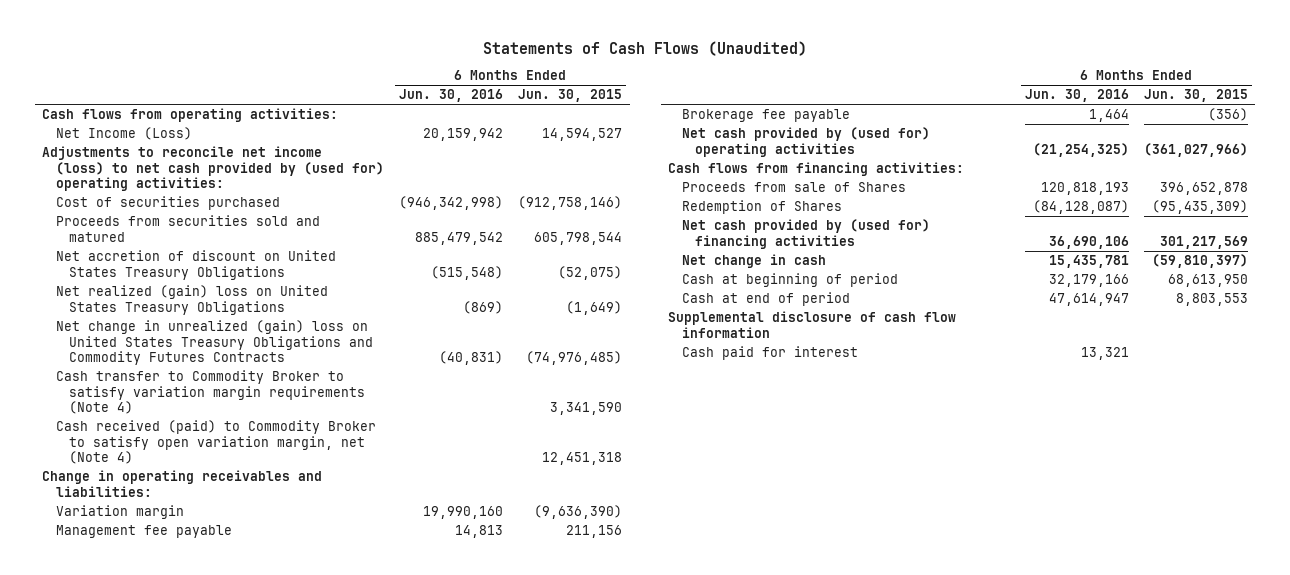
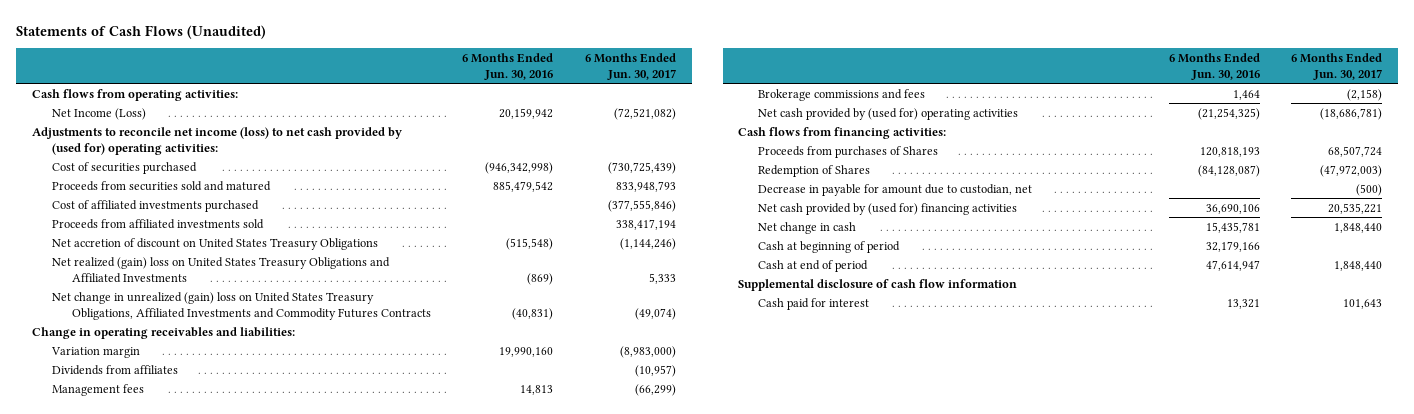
[517,89,622,103] Jun. 30, 2015 -> none
none -> [584,52,676,80] 6 Months Ended Jun. 30, 2017
none -> [51,199,259,212] Cost of affiliated investments purchased
none -> [51,218,264,229] Proceeds from affiliated investments sold
[55,369,365,415] Cash transfer to Commodity Broker to satisfy variation margin requirements (Note 4) -> none
[55,419,376,465] Cash received (paid) to Commodity Broker to satisfy open variation margin, net (Note 4) -> none
[55,284,328,315] Net realized (gain) loss on United States Treasury Obligations -> [51,256,390,283] Net realized (gain) loss on United States Treasury Obligations and Affiliated Investments
[55,319,373,366] Net change in unrealized (gain) loss on United States Treasury Obligations and Commodity Futures Contracts -> [51,291,431,320] Net change in unrealized (gain) loss on United States Treasury Obligations, Affiliated Investments and Commodity Futures Contracts
none -> [51,364,178,375] Dividends from affiliates
[55,524,232,538] Management fee payable -> [51,383,144,396] Management fees
[681,108,850,122] Brokerage fee payable -> [758,88,926,101] Brokerage commissions and fees
[681,181,906,192] Proceeds from sale of Shares -> [758,145,939,158] Proceeds from purchases of Shares
none -> [758,183,1033,196] Decrease in payable for amount due to custodian, net

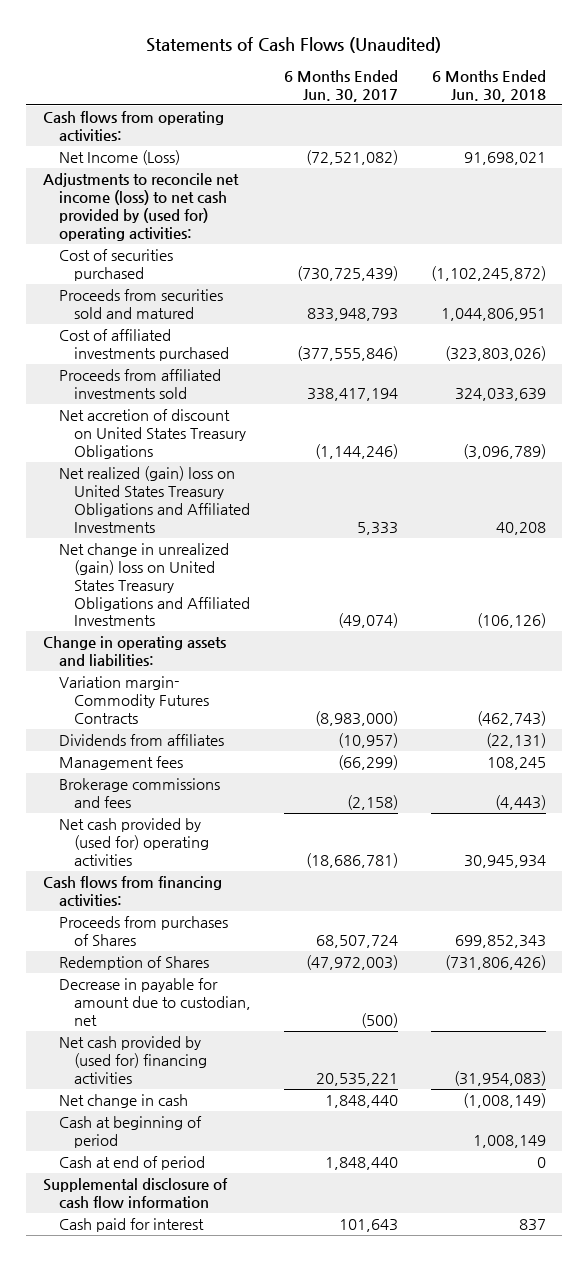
[462,52,554,80] 6 Months Ended Jun. 30, 2016 -> none
none -> [431,70,546,102] 6 Months Ended Jun. 30, 2018
[51,291,431,320] Net change in unrealized (gain) loss on United States Treasury Obligations, Affiliated Investments and Commodity Futures Contracts -> [58,543,251,627] Net change in unrealized (gain) loss on United States Treasury Obligations and Affiliated Investments
[32,326,296,339] Change in operating receivables and liabilities: -> [42,636,226,667] Change in operating assets and liabilities:
[50,346,140,358] Variation margin -> [58,676,210,724] Variation margin- Commodity Futures Contracts

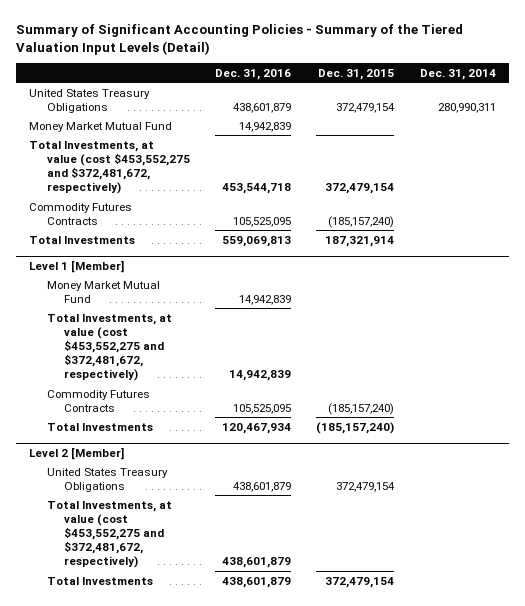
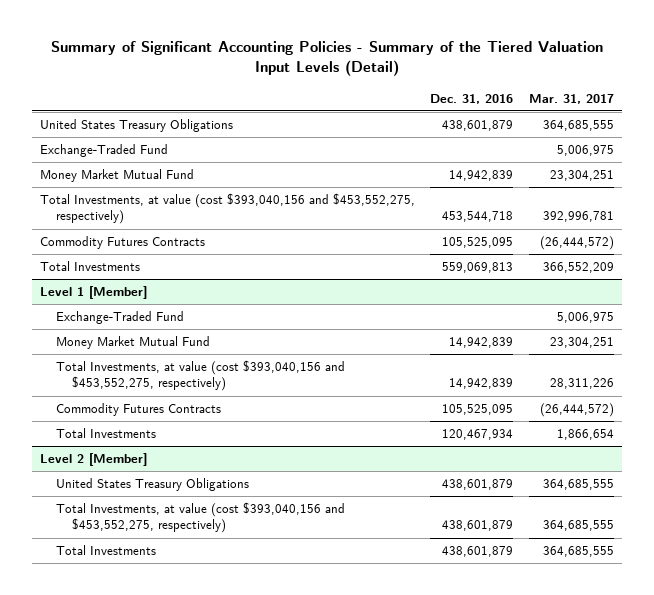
[318,68,395,80] Dec. 31, 2015 -> none
[419,68,496,80] Dec. 31, 2014 -> none
none -> [529,93,615,104] Mar. 31, 2017
none -> [39,144,168,158] Exchange-Traded Fund
[29,140,190,195] Total Investments, at value (cost $453,552,275 and $372,481,672, respectively) -> [39,193,415,225] Total Investments, at value (cost $393,040,156 and $453,552,275, respectively)
none -> [55,311,184,325] Exchange-Traded Fund
[46,313,172,382] Total Investments, at value (cost $453,552,275 and $372,481,672, respectively) -> [55,360,345,392] Total Investments, at value (cost $393,040,156 and $453,552,275, respectively)
[46,500,172,569] Total Investments, at value (cost $453,552,275 and $372,481,672, respectively) -> [55,502,345,534] Total Investments, at value (cost $393,040,156 and $453,552,275, respectively)

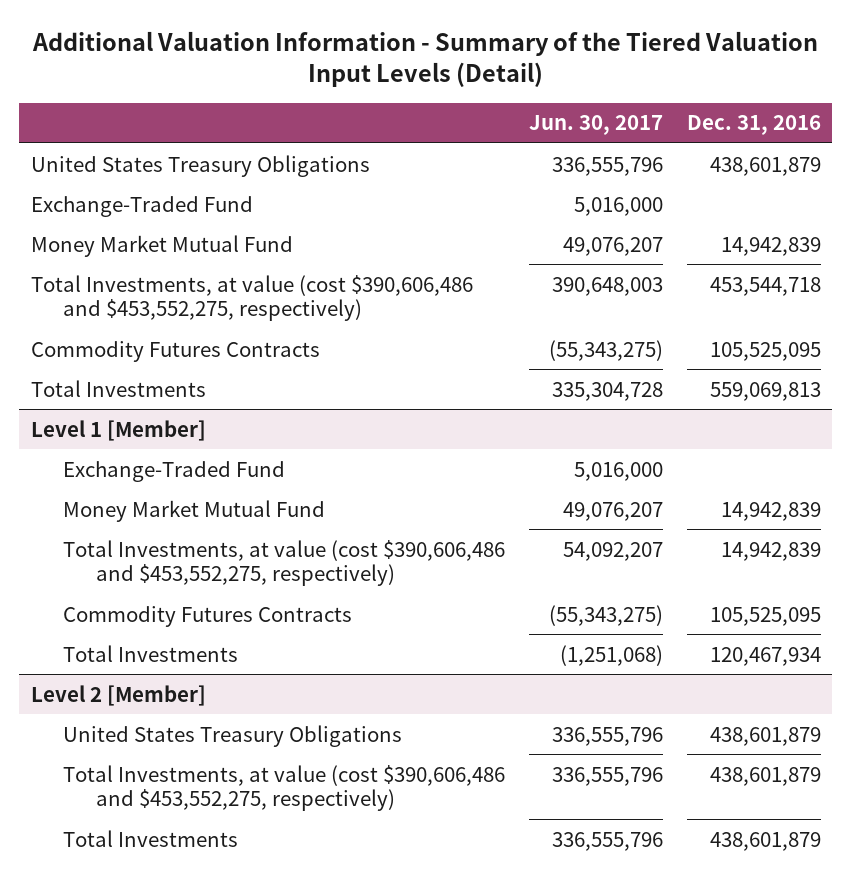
[50,41,603,77] Summary of Significant Accounting Policies - Summary of the Tiered Valuation Input Levels (Detail) -> [31,30,818,88] Additional Valuation Information - Summary of the Tiered Valuation Input Levels (Detail)
[529,93,615,104] Mar. 31, 2017 -> none
none -> [528,115,663,136] Jun. 30, 2017
[39,193,415,225] Total Investments, at value (cost $393,040,156 and $453,552,275, respectively) -> [31,274,474,322] Total Investments, at value (cost $390,606,486 and $453,552,275, respectively)
[55,360,345,392] Total Investments, at value (cost $393,040,156 and $453,552,275, respectively) -> [63,539,506,587] Total Investments, at value (cost $390,606,486 and $453,552,275, respectively)
[55,502,345,534] Total Investments, at value (cost $393,040,156 and $453,552,275, respectively) -> [63,764,506,812] Total Investments, at value (cost $390,606,486 and $453,552,275, respectively)

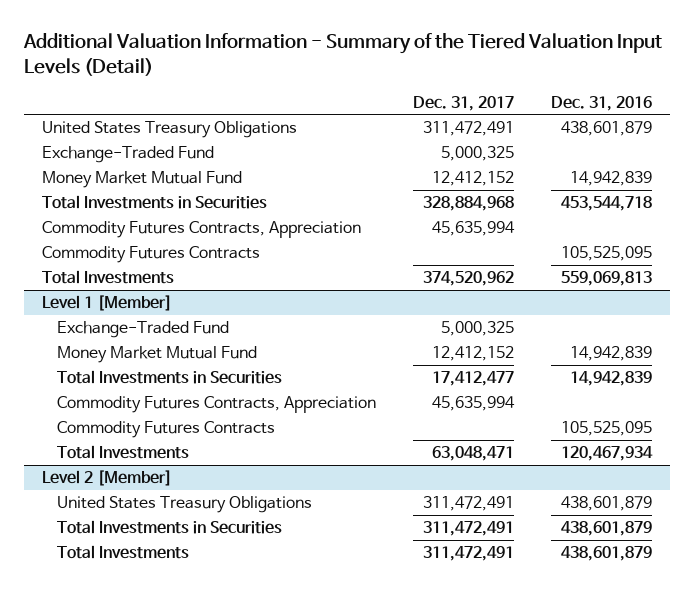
[528,115,663,136] Jun. 30, 2017 -> none
none -> [412,95,514,111] Dec. 31, 2017
[31,274,474,322] Total Investments, at value (cost $390,606,486 and $453,552,275, respectively) -> [41,195,267,210] Total Investments in Securities
none -> [41,221,361,239] Commodity Futures Contracts, Appreciation
[63,539,506,587] Total Investments, at value (cost $390,606,486 and $453,552,275, respectively) -> [57,370,283,385] Total Investments in Securities
none -> [57,396,377,414] Commodity Futures Contracts, Appreciation
[63,764,506,812] Total Investments, at value (cost $390,606,486 and $453,552,275, respectively) -> [57,520,283,535] Total Investments in Securities

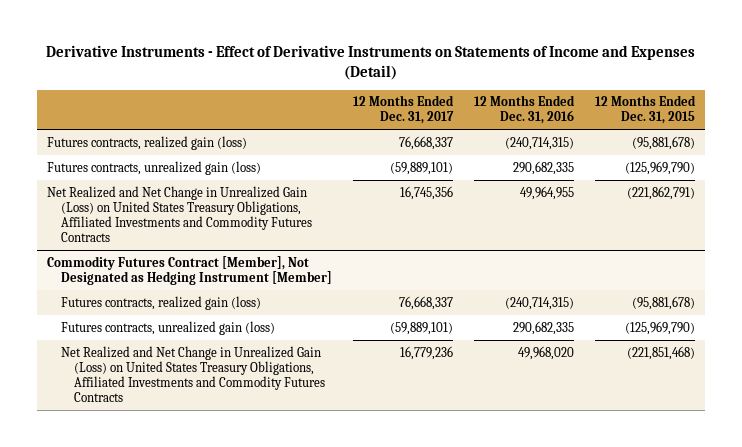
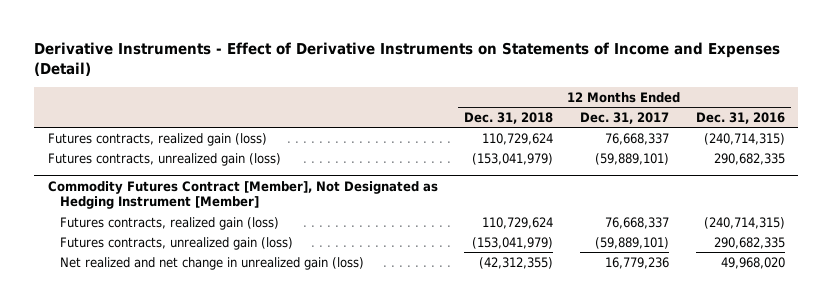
[594,95,696,125] 12 Months Ended Dec. 31, 2015 -> none
none -> [464,112,554,125] Dec. 31, 2018
[47,185,312,242] Net Realized and Net Change in Unrealized Gain (Loss) on United States Treasury Obligations, Affiliated Investments and Commodity Futures Contracts -> none
[60,345,326,402] Net Realized and Net Change in Unrealized Gain (Loss) on United States Treasury Obligations, Affiliated Investments and Commodity Futures Contracts -> [59,256,364,270] Net realized and net change in unrealized gain (loss)

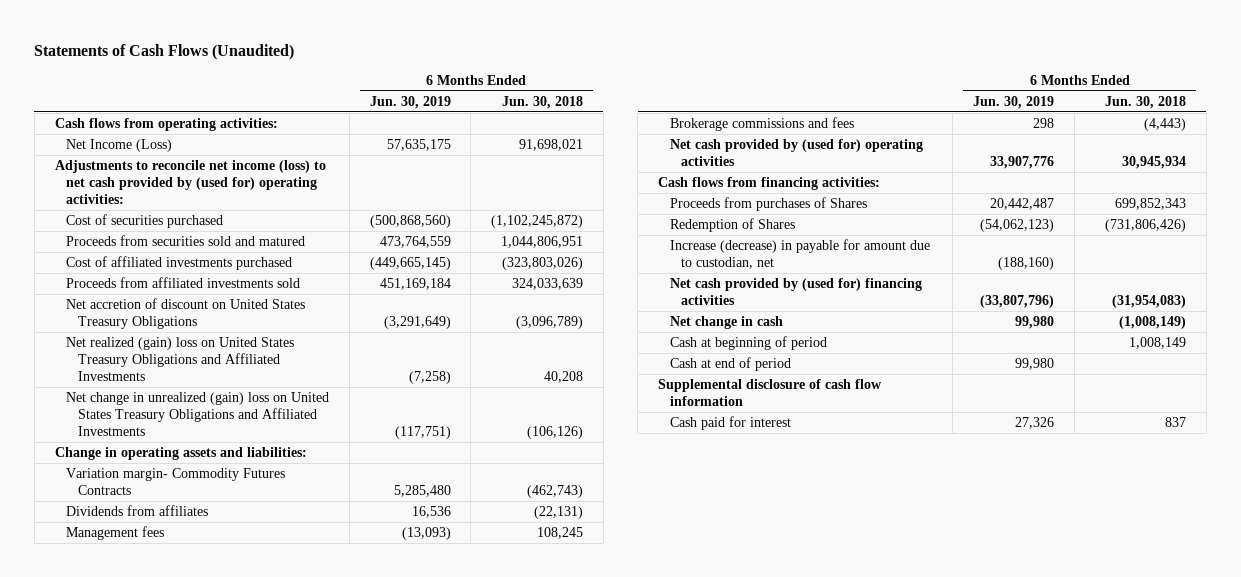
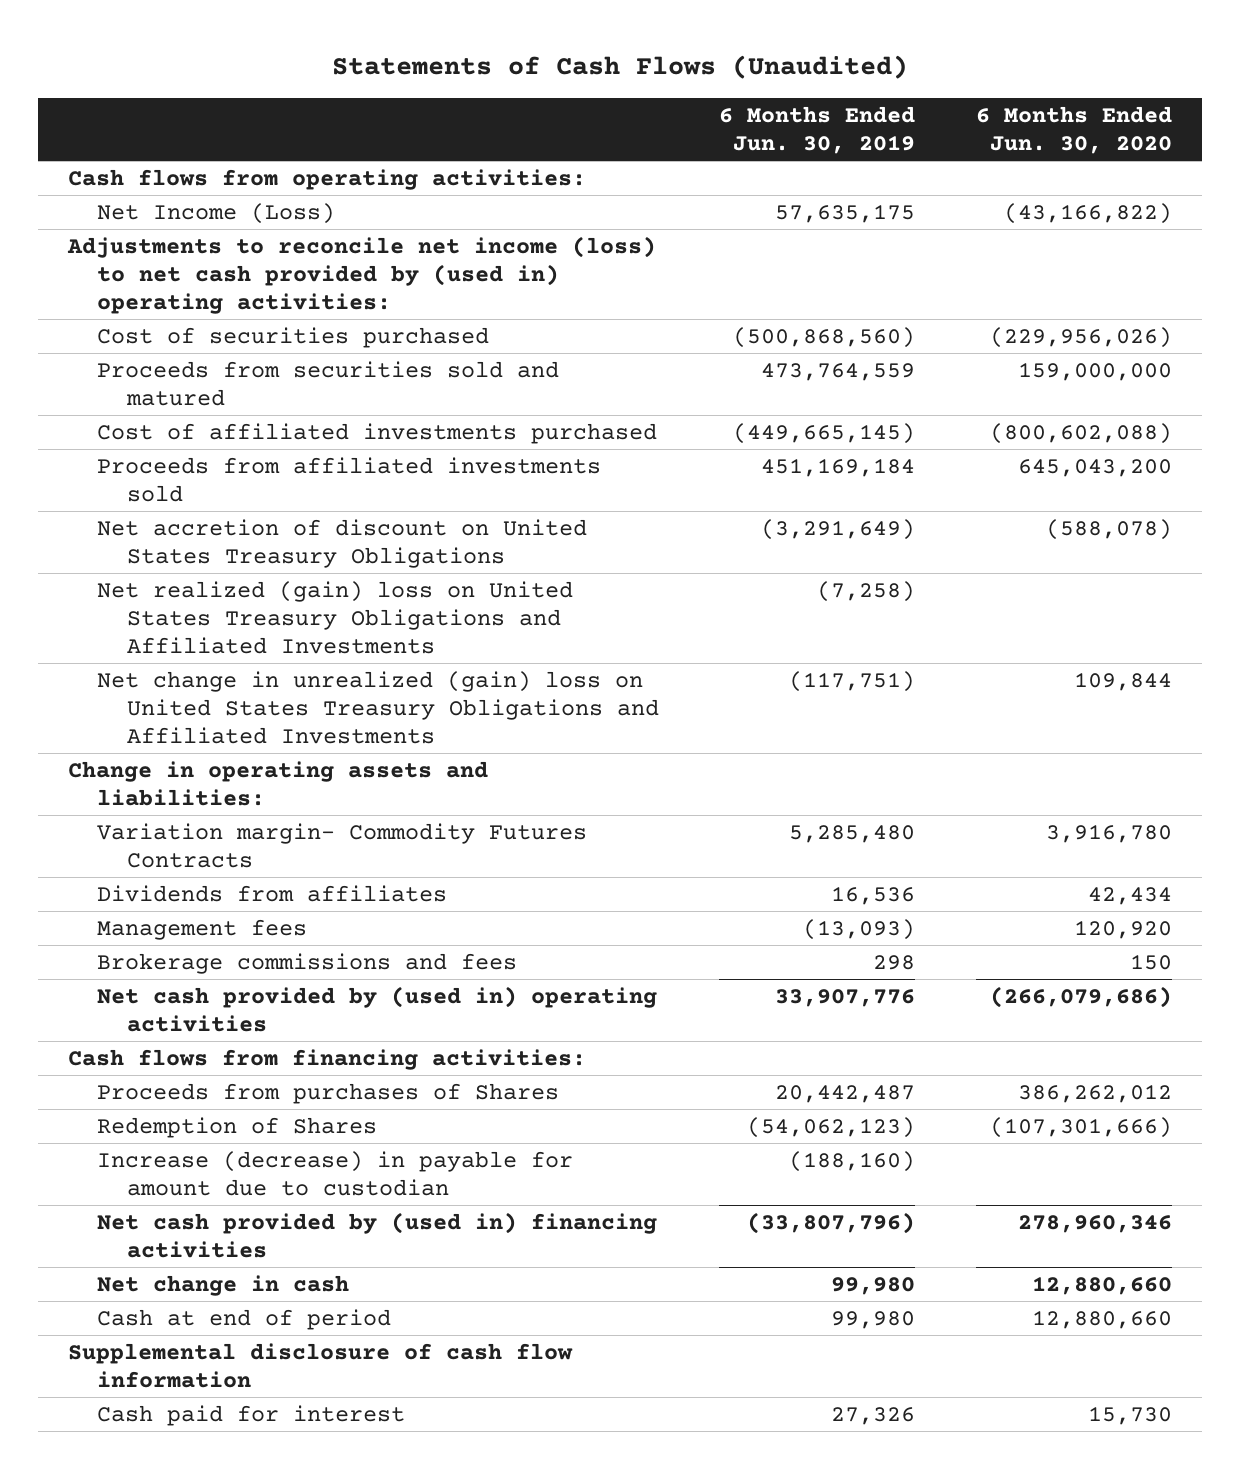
[501,95,583,109] Jun. 30, 2018 -> none
none -> [975,105,1172,155] 6 Months Ended Jun. 30, 2020
[54,159,326,205] Adjustments to reconcile net income (loss) to net cash provided by (used for) operating activities: -> [67,235,657,315] Adjustments to reconcile net income (loss) to net cash provided by (used in) operating activities:
[669,138,923,167] Net cash provided by (used for) operating activities -> [97,985,658,1032] Net cash provided by (used in) operating activities
[669,238,930,270] Increase (decrease) in payable for amount due to custodian, net -> [97,1150,574,1196] Increase (decrease) in payable for amount due to custodian
[669,277,922,306] Net cash provided by (used for) financing activities -> [97,1211,658,1258] Net cash provided by (used in) financing activities
[669,335,827,350] Cash at beginning of period -> none

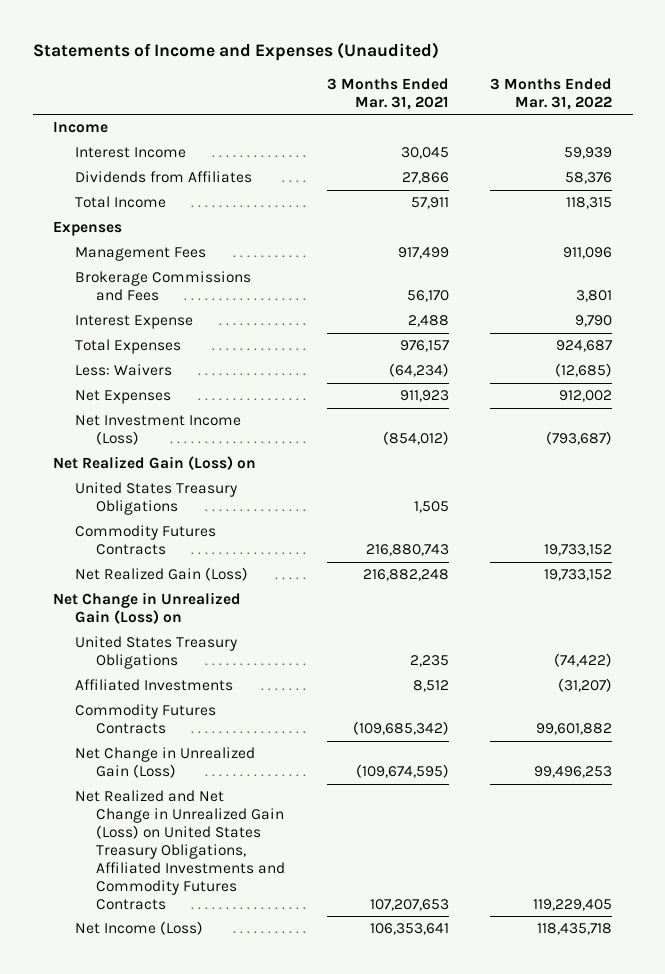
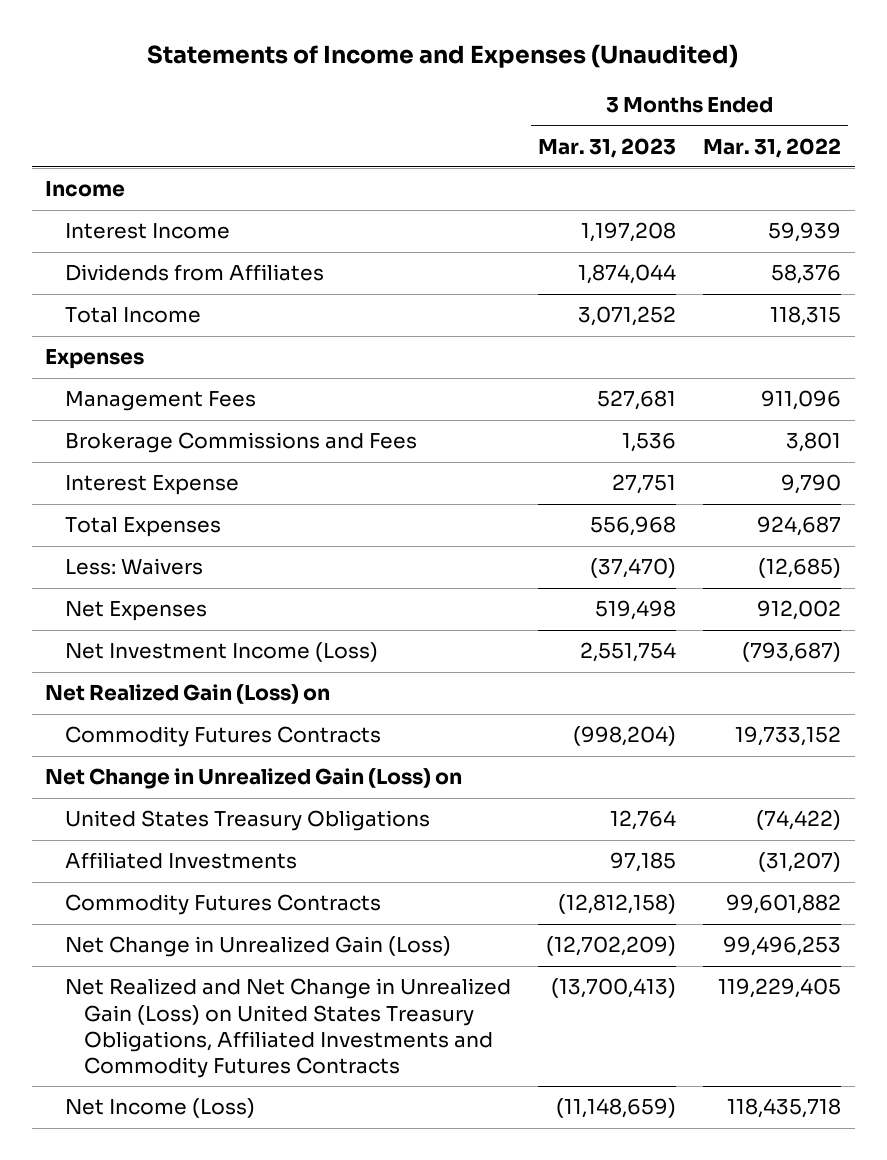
[326,77,449,110] 3 Months Ended Mar. 31, 2021 -> none
none -> [538,137,677,158] Mar. 31, 2023
[74,482,237,516] United States Treasury Obligations -> none
[74,567,248,582] Net Realized Gain (Loss) -> none

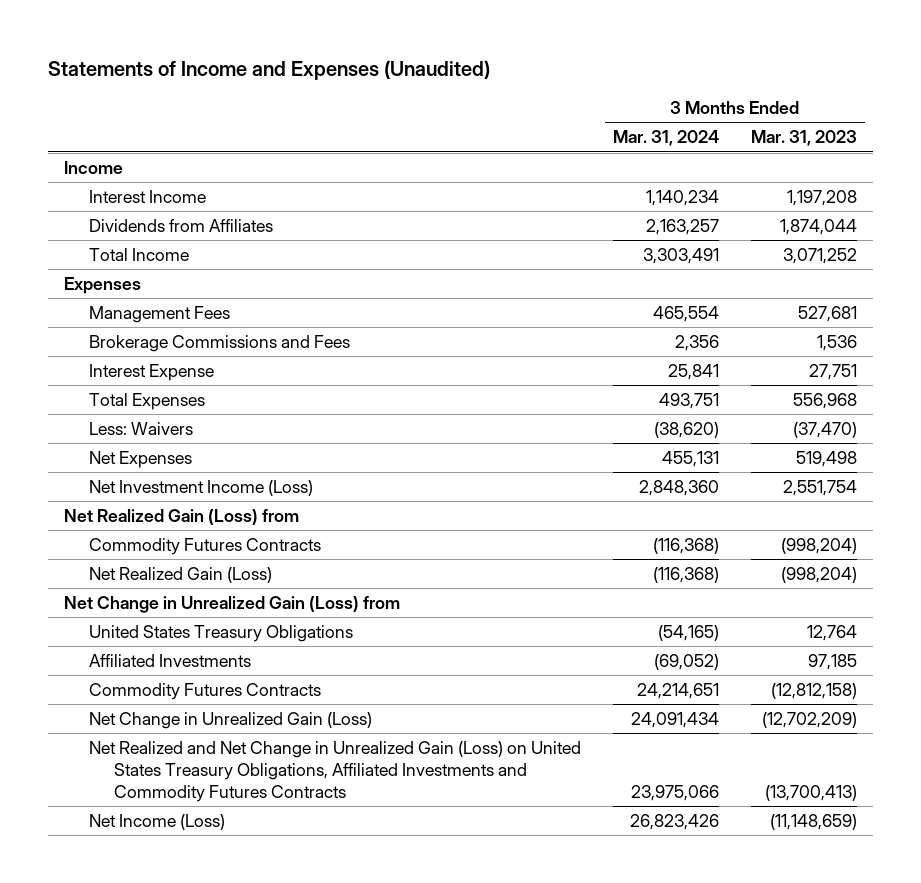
[703,137,842,158] Mar. 31, 2022 -> none
none -> [612,130,719,147] Mar. 31, 2024
[45,684,331,705] Net Realized Gain (Loss) on -> [64,508,300,525] Net Realized Gain (Loss) from
none -> [89,566,273,583] Net Realized Gain (Loss)
[45,768,463,790] Net Change in Unrealized Gain (Loss) on -> [64,595,401,613] Net Change in Unrealized Gain (Loss) from

